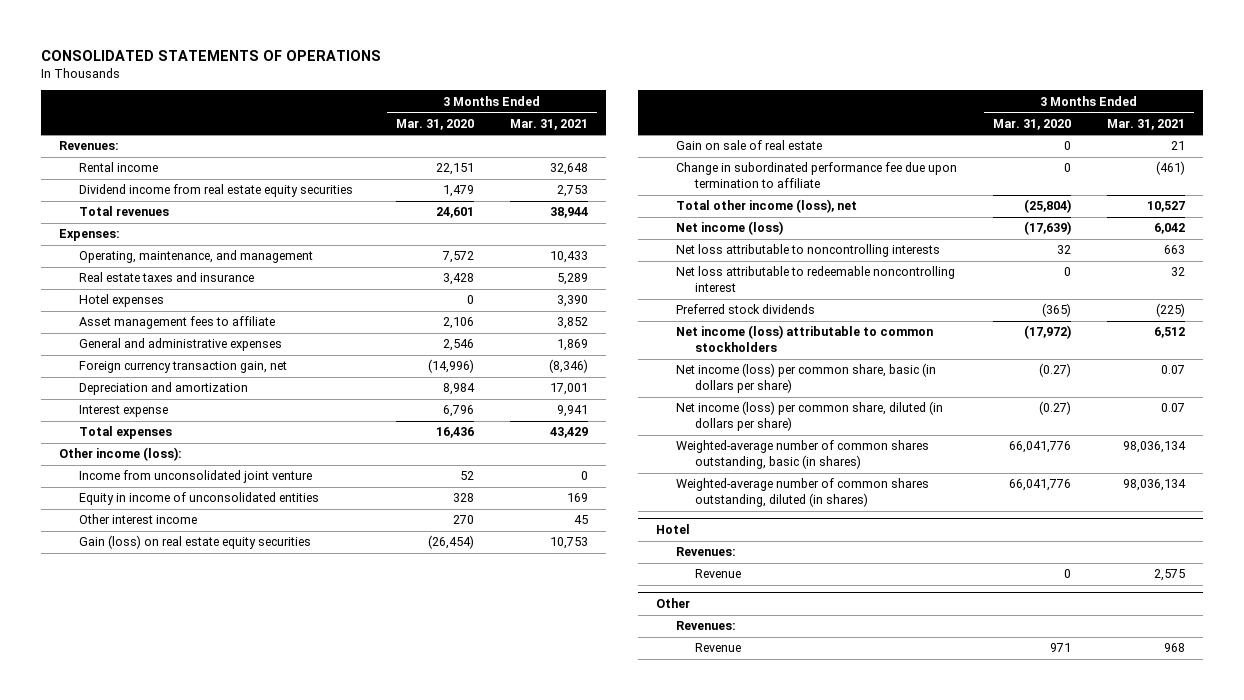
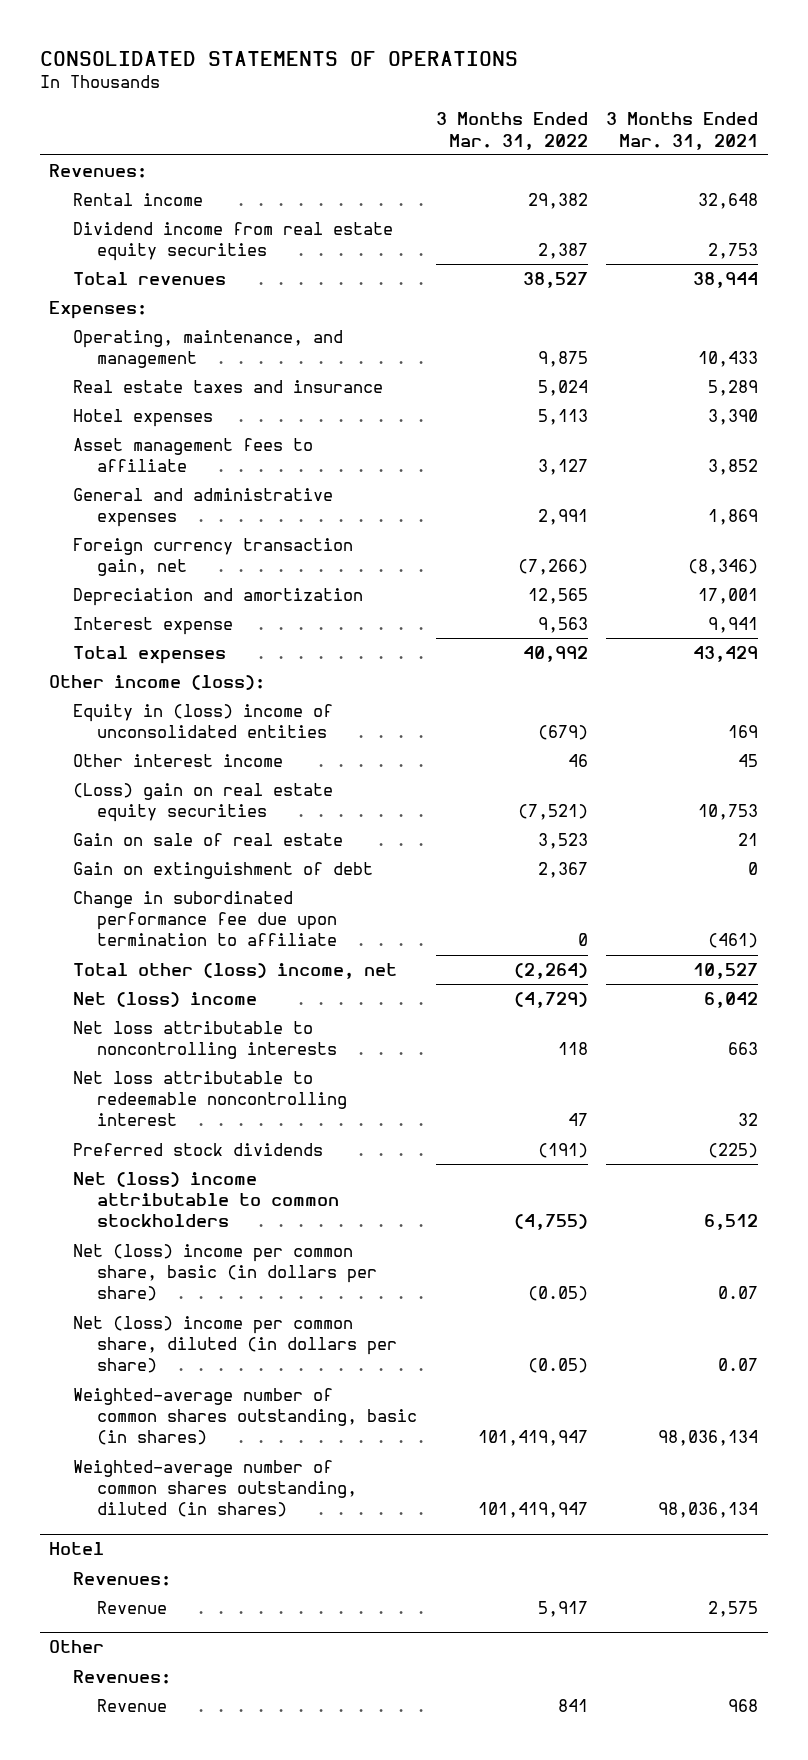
[395,118,474,130] Mar. 31, 2020 -> none
none -> [435,112,588,150] 3 Months Ended Mar. 31, 2022
[78,470,312,484] Income from unconsolidated joint venture -> none
[78,492,319,506] Equity in income of unconsolidated entities -> [73,703,334,739] Equity in (loss) income of unconsolidated entities
[78,535,311,550] Gain (loss) on real estate equity securities -> [73,782,334,823] (Loss) gain on real estate equity securities
none -> [73,861,374,879] Gain on extinguishment of debt
[675,199,857,214] Total other income (loss), net -> [73,962,398,979] Total other (loss) income, net
[675,221,783,236] Net income (loss) -> [73,991,258,1007] Net (loss) income
[675,325,933,353] Net income (loss) attributable to common stockholders -> [73,1171,339,1228] Net (loss) income attributable to common stockholders
[675,363,936,394] Net income (loss) per common share, basic (in dollars per share) -> [73,1243,377,1302] Net (loss) income per common share, basic (in dollars per share)
[675,401,943,432] Net income (loss) per common share, diluted (in dollars per share) -> [73,1315,397,1374] Net (loss) income per common share, diluted (in dollars per share)

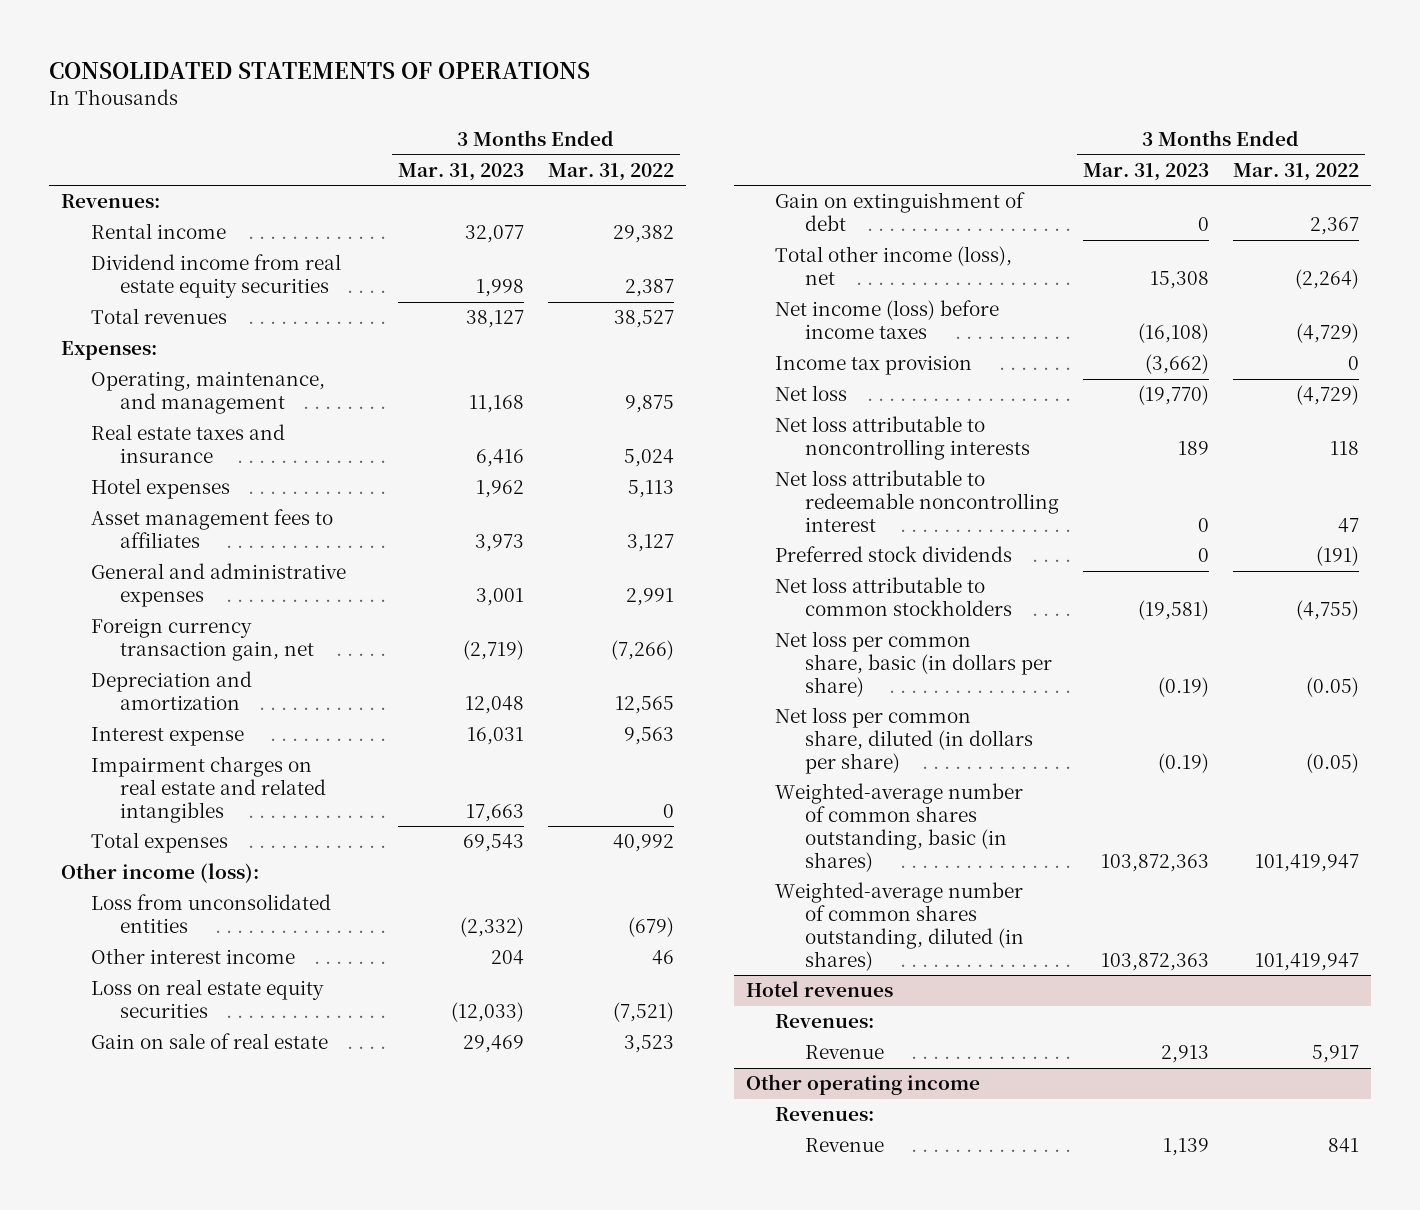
[606,112,759,150] 3 Months Ended Mar. 31, 2021 -> none
none -> [398,162,525,181] Mar. 31, 2023
[73,437,314,473] Asset management fees to affiliate -> [90,509,333,549] Asset management fees to affiliates
none -> [90,756,327,823] Impairment charges on real estate and related intangibles
[73,703,334,739] Equity in (loss) income of unconsolidated entities -> [90,894,331,934] Loss from unconsolidated entities
[73,782,334,823] (Loss) gain on real estate equity securities -> [90,979,324,1019] Loss on real estate equity securities
[73,890,337,947] Change in subordinated performance fee due upon termination to affiliate -> none
[73,962,398,979] Total other (loss) income, net -> [775,246,1013,286] Total other income (loss), net
none -> [775,300,1000,340] Net income (loss) before income taxes
none -> [775,355,973,376] Income tax provision
[73,991,258,1007] Net (loss) income -> [775,385,848,402] Net loss
[73,1171,339,1228] Net (loss) income attributable to common stockholders -> [775,577,1012,617] Net loss attributable to common stockholders
[73,1243,377,1302] Net (loss) income per common share, basic (in dollars per share) -> [775,631,1052,697] Net loss per common share, basic (in dollars per share)
[73,1315,397,1374] Net (loss) income per common share, diluted (in dollars per share) -> [775,707,1033,774] Net loss per common share, diluted (in dollars per share)
[49,1542,105,1556] Hotel -> [746,981,894,998] Hotel revenues
[49,1640,105,1654] Other -> [746,1074,981,1096] Other operating income

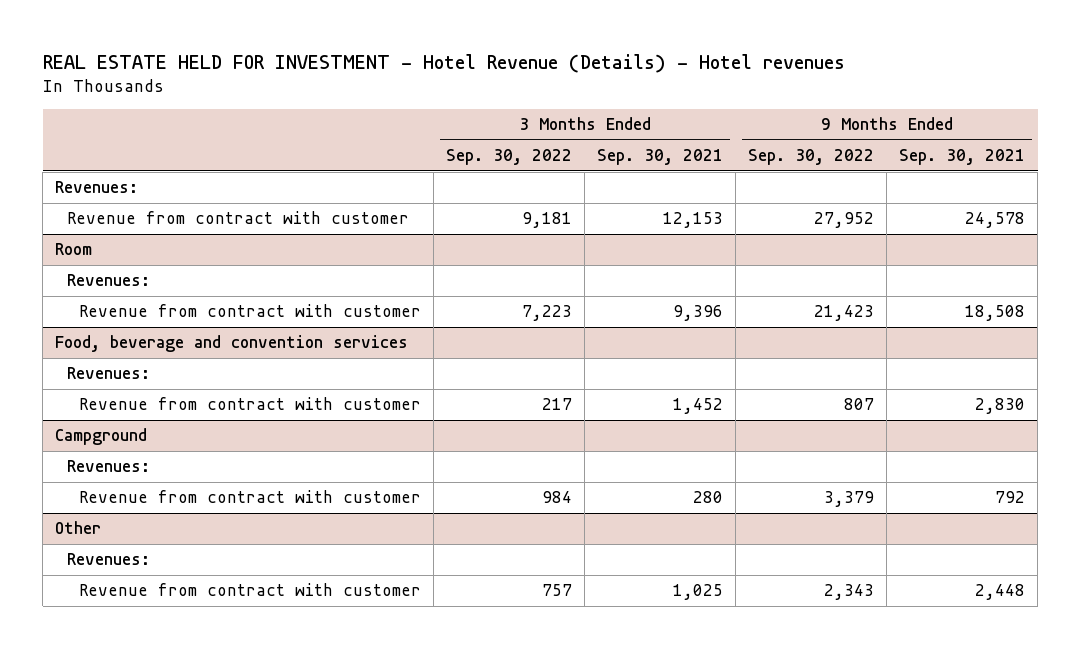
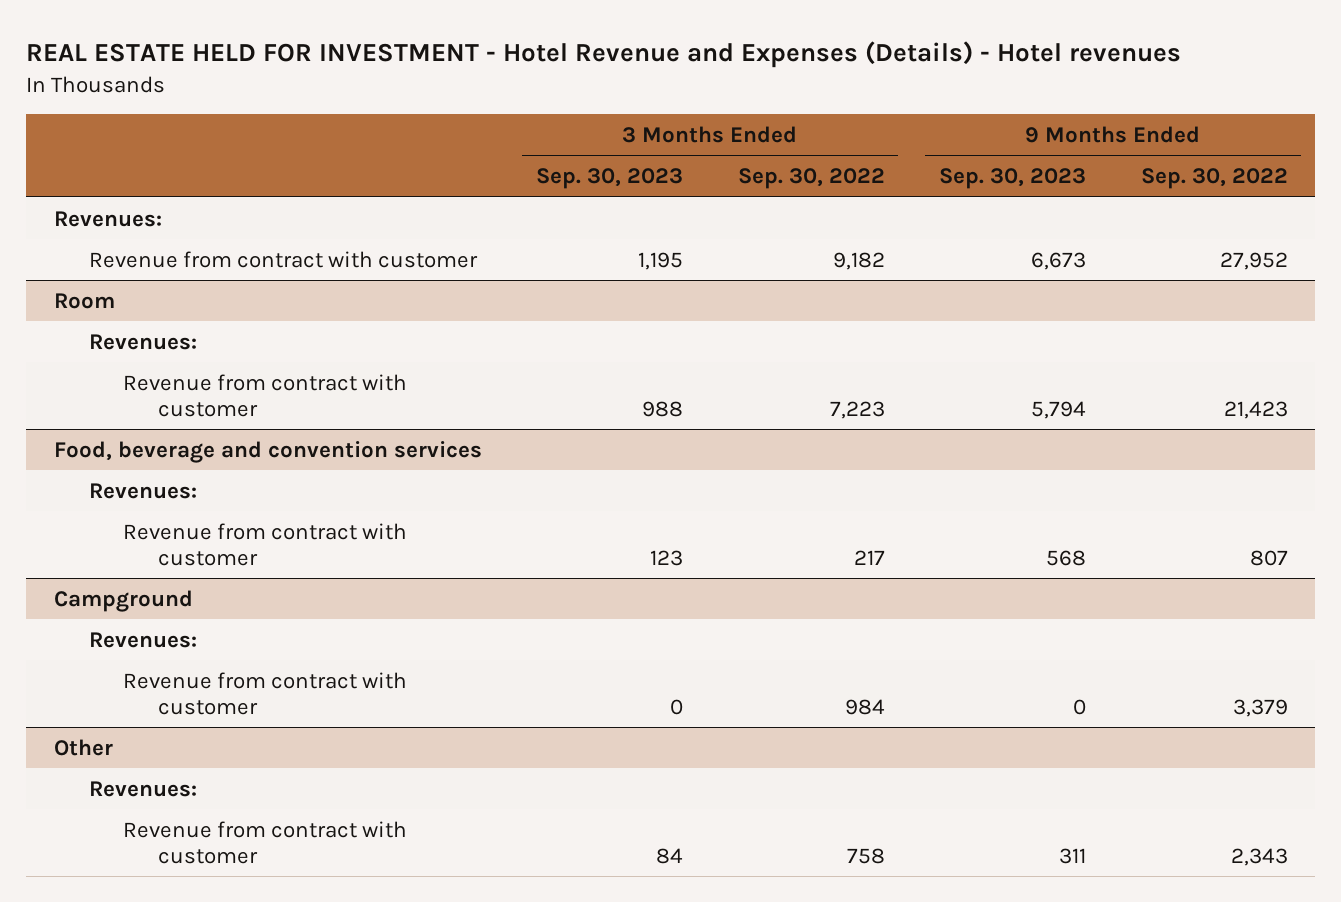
[42,54,845,74] REAL ESTATE HELD FOR INVESTMENT - Hotel Revenue (Details) - Hotel revenues -> [26,41,1182,69] REAL ESTATE HELD FOR INVESTMENT - Hotel Revenue and Expenses (Details) - Hotel revenues
[597,149,724,166] Sep. 30, 2021 -> none
[899,149,1026,166] Sep. 30, 2021 -> none
none -> [536,168,684,190] Sep. 30, 2023
none -> [939,168,1087,190] Sep. 30, 2023
[522,212,573,229] 9,181 -> [832,251,885,270] 9,182
[542,584,573,597] 757 -> [846,847,885,864] 758

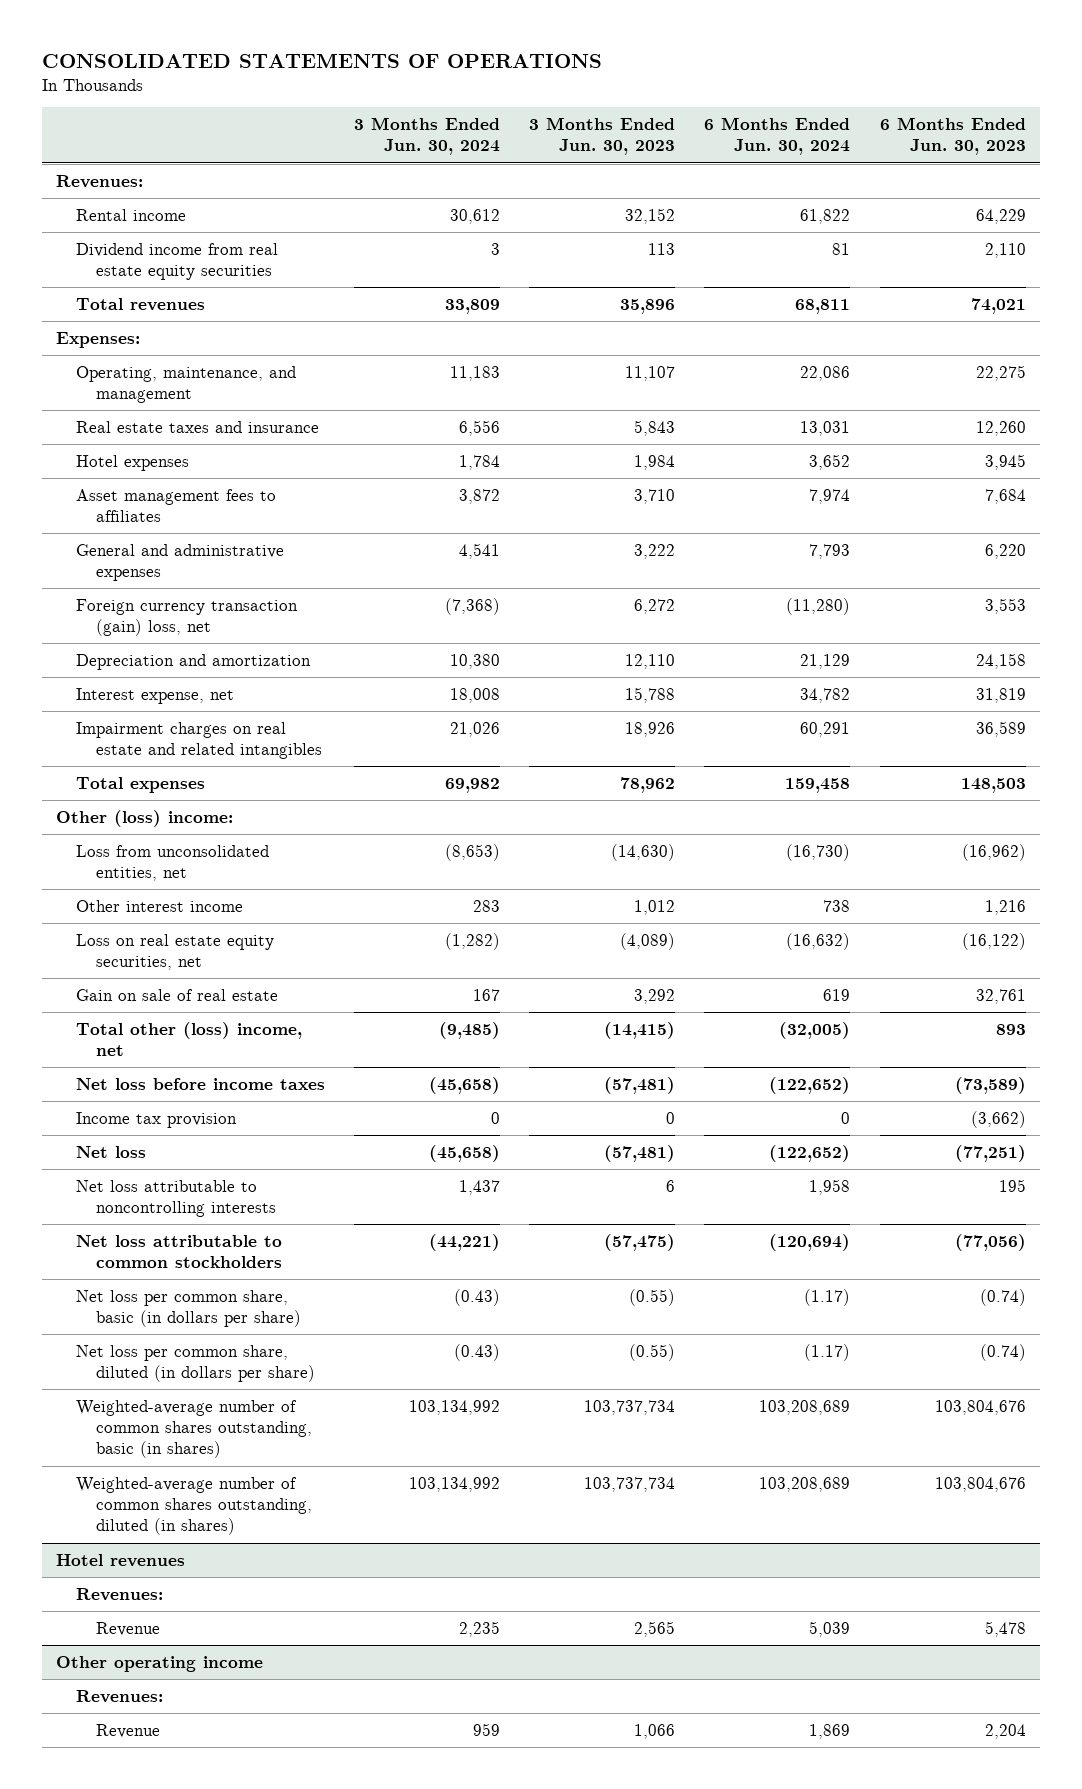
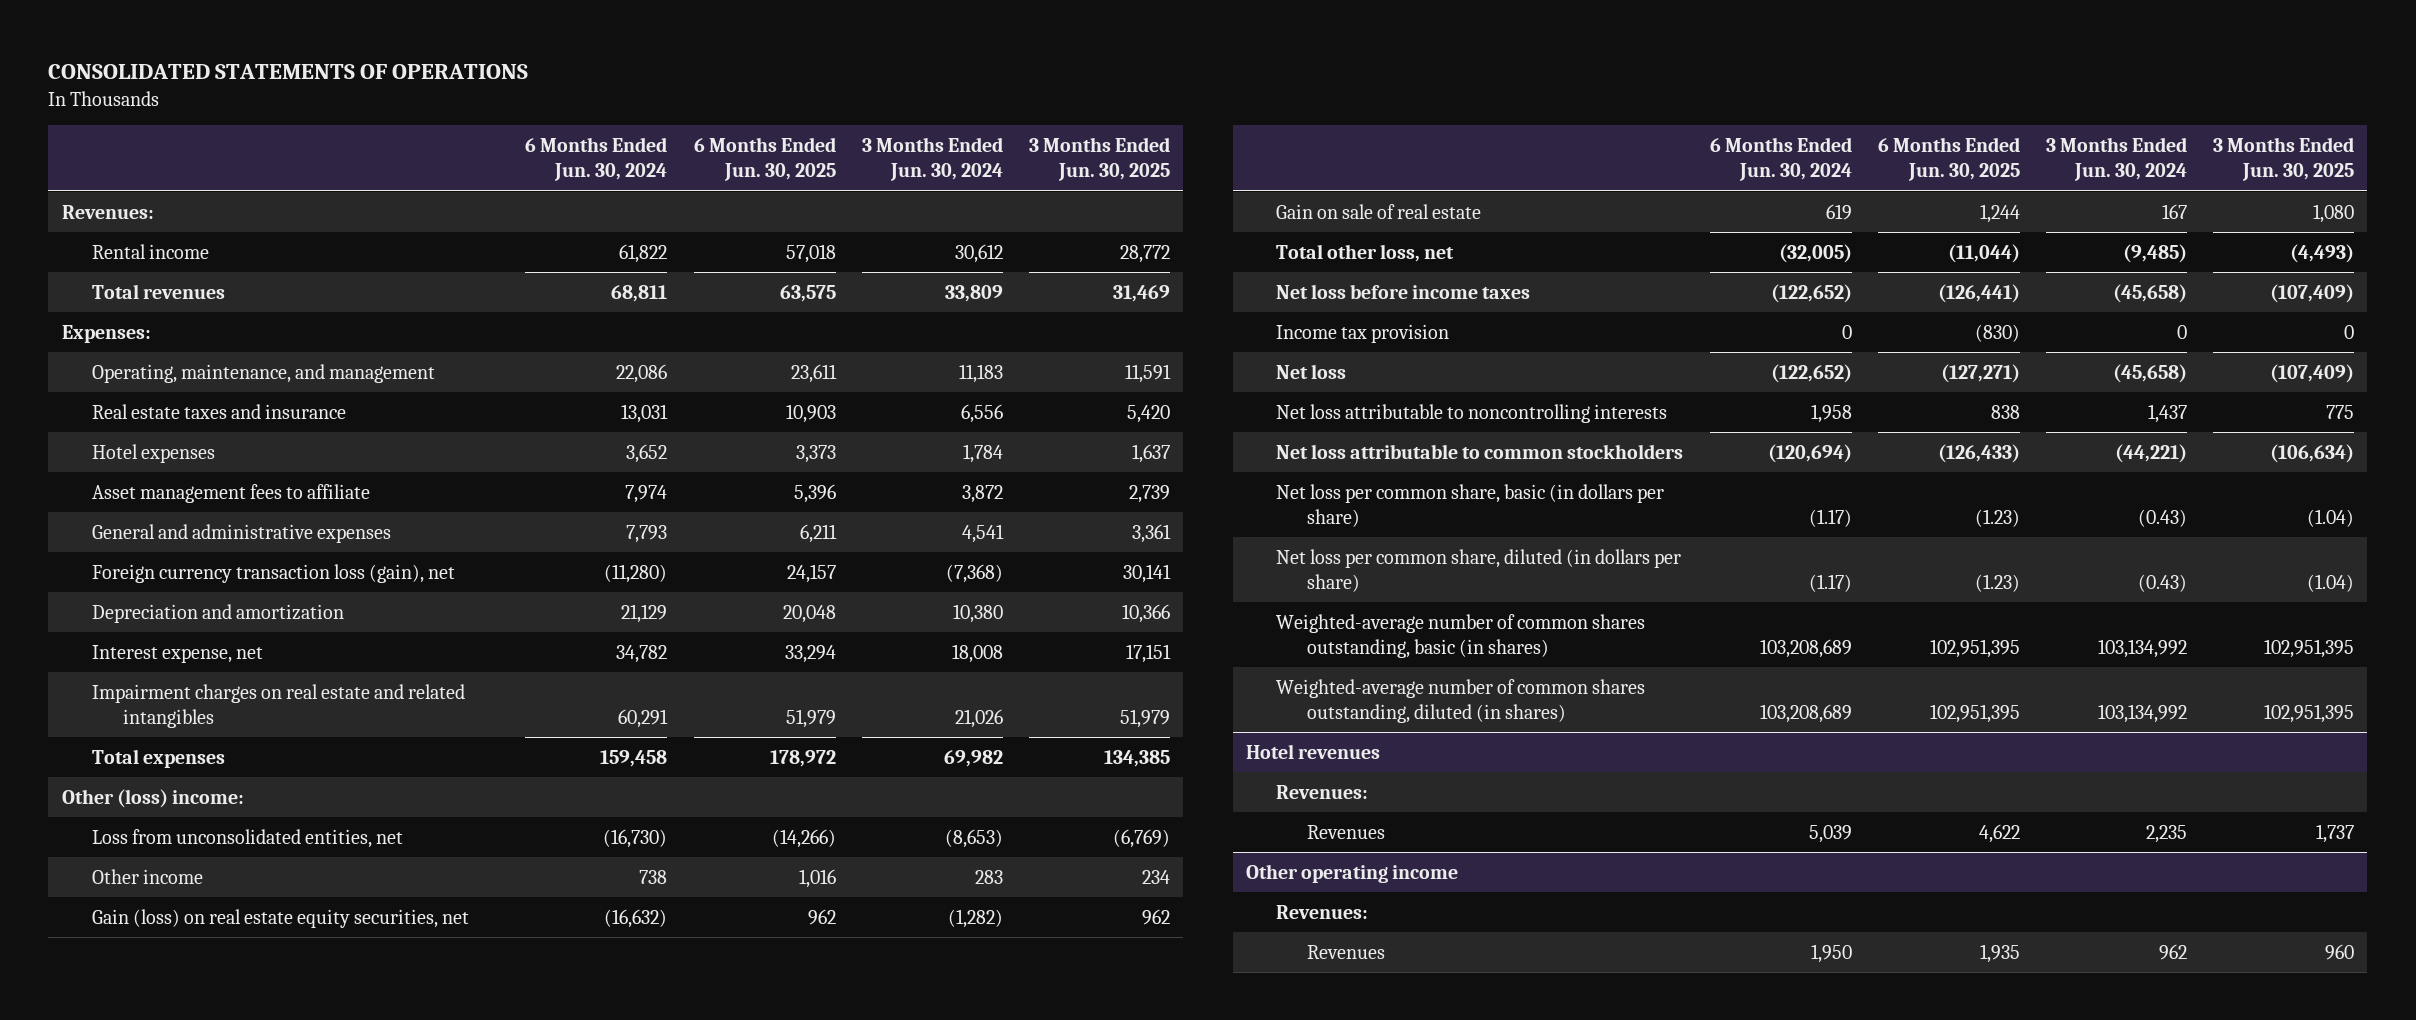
[529,117,676,156] 3 Months Ended Jun. 30, 2023 -> none
[879,117,1026,156] 6 Months Ended Jun. 30, 2023 -> none
none -> [693,137,836,182] 6 Months Ended Jun. 30, 2025
none -> [1029,137,1171,182] 3 Months Ended Jun. 30, 2025
[76,242,279,281] Dividend income from real estate equity securities -> none
[76,488,277,523] Asset management fees to affiliates -> [92,483,371,503] Asset management fees to affiliate
[76,598,299,637] Foreign currency transaction (gain) loss, net -> [92,563,456,583] Foreign currency transaction loss (gain), net
[76,899,244,912] Other interest income -> [92,868,204,884] Other income
[76,933,275,971] Loss on real estate equity securities, net -> [92,908,470,928] Gain (loss) on real estate equity securities, net
[76,1021,303,1057] Total other (loss) income, net -> [1276,243,1455,262] Total other loss, net
[95,1621,160,1636] Revenue -> [1306,824,1385,839] Revenues
[95,1723,160,1738] Revenue -> none
none -> [1306,944,1385,959] Revenues

